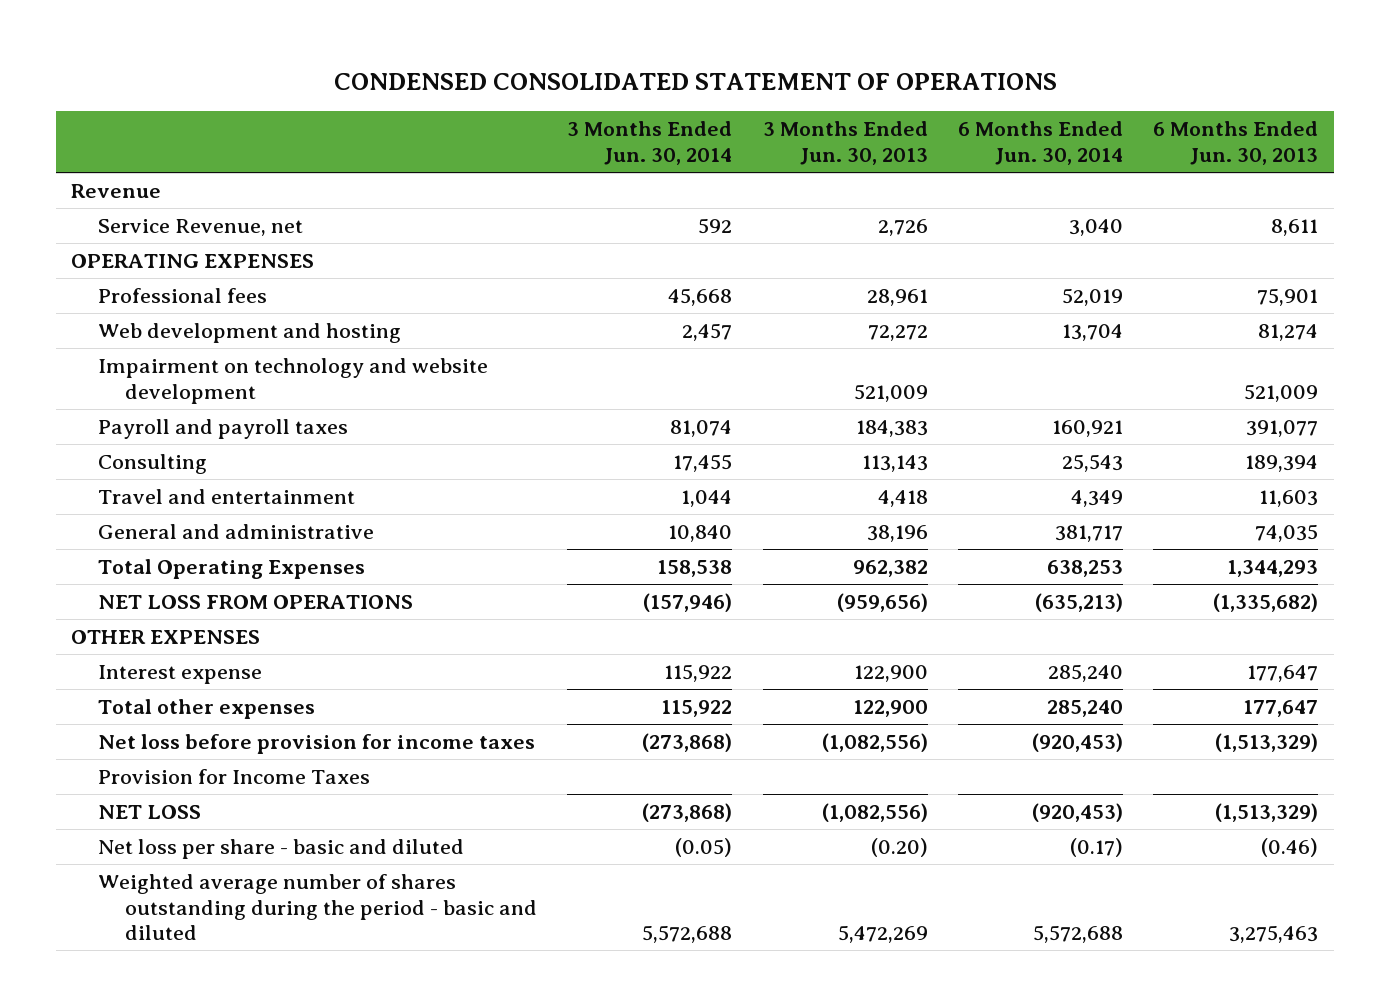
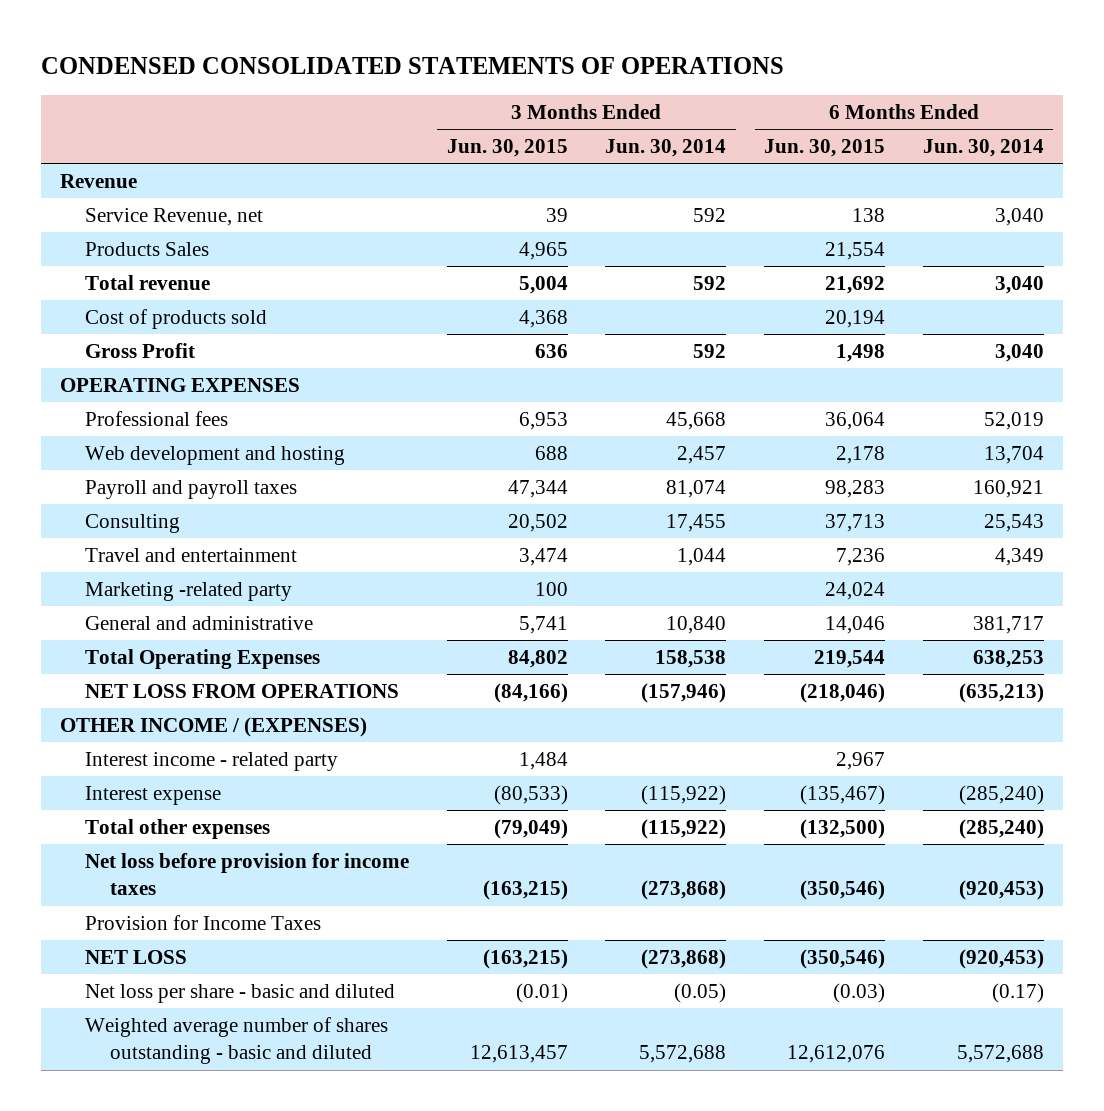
[333,72,1057,90] CONDENSED CONSOLIDATED STATEMENT OF OPERATIONS -> [40,56,784,74] CONDENSED CONSOLIDATED STATEMENTS OF OPERATIONS
[762,121,928,166] 3 Months Ended Jun. 30, 2013 -> none
[1153,121,1319,166] 6 Months Ended Jun. 30, 2013 -> none
none -> [446,139,568,158] Jun. 30, 2015
none -> [764,139,886,158] Jun. 30, 2015
none -> [84,241,209,256] Products Sales
none -> [84,274,210,290] Total revenue
none -> [84,308,267,329] Cost of products sold
none -> [84,342,195,358] Gross Profit
[98,357,489,404] Impairment on technology and website development -> none
none -> [84,581,292,601] Marketing -related party
[71,629,261,644] OTHER EXPENSES -> [59,716,367,737] OTHER INCOME / (EXPENSES)
none -> [84,751,338,771] Interest income - related party
[664,663,733,682] 115,922 -> [641,784,727,805] (115,922)
[1048,663,1124,682] 285,240 -> [958,784,1044,805] (285,240)
[661,699,733,717] 115,922 -> [641,818,727,839] (115,922)
[1047,699,1124,717] 285,240 -> [958,818,1044,839] (285,240)
[98,873,538,941] Weighted average number of shares outstanding during the period - basic and diluted -> [84,1016,388,1065] Weighted average number of shares outstanding - basic and diluted

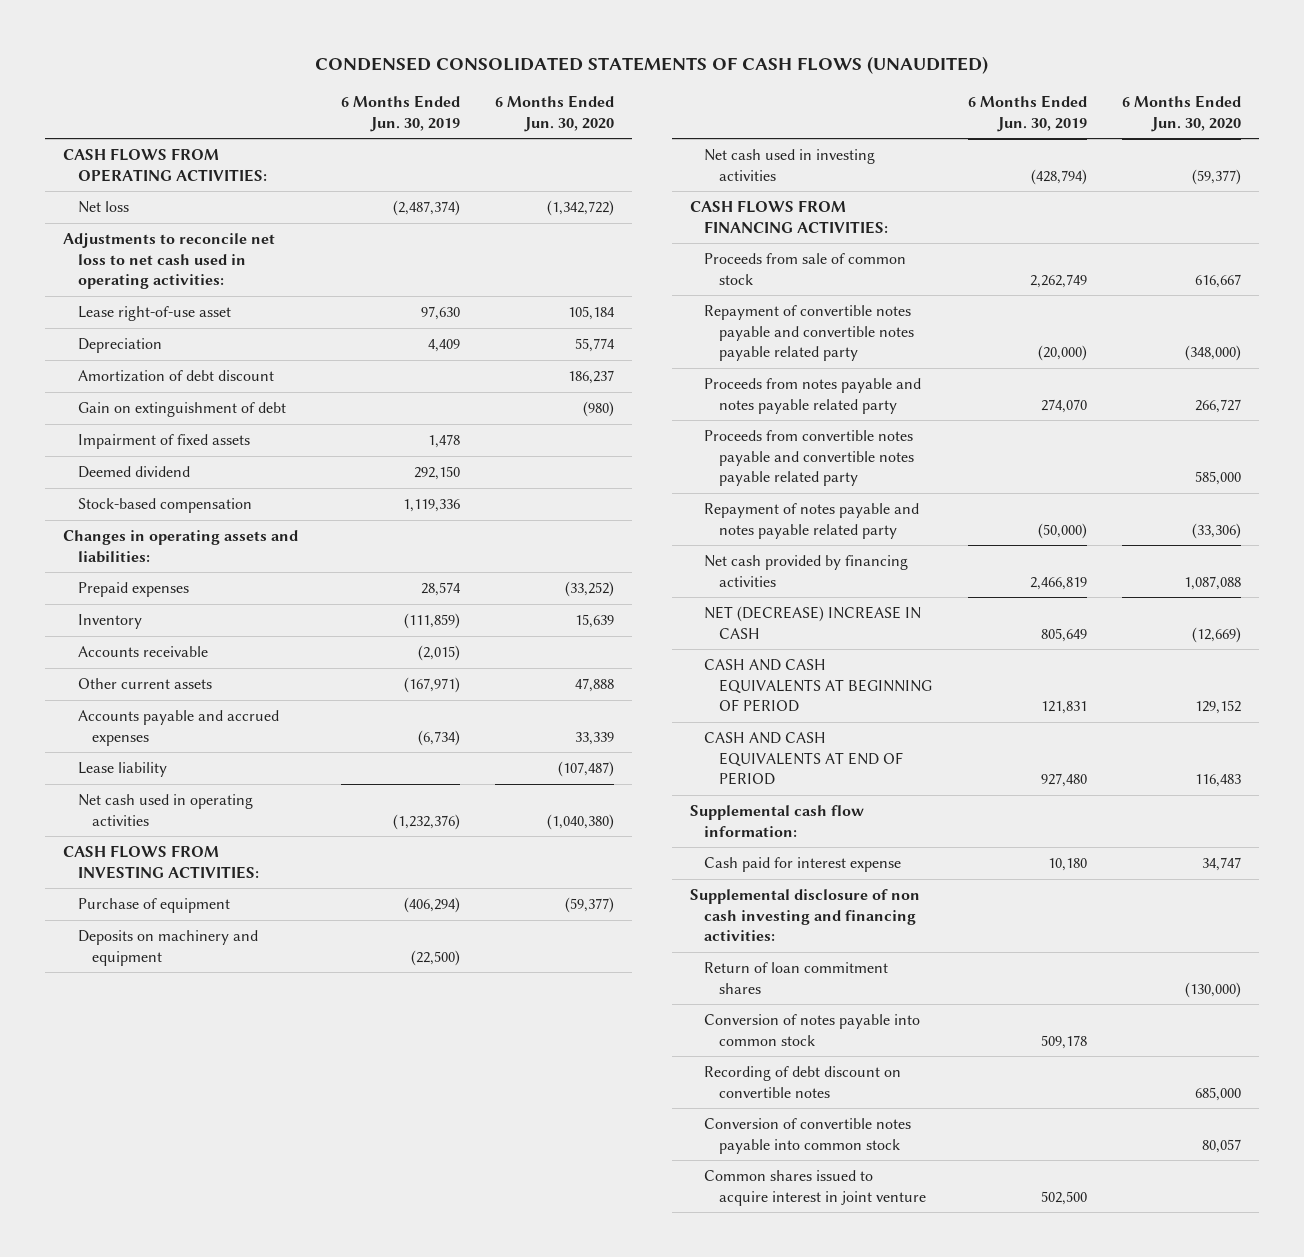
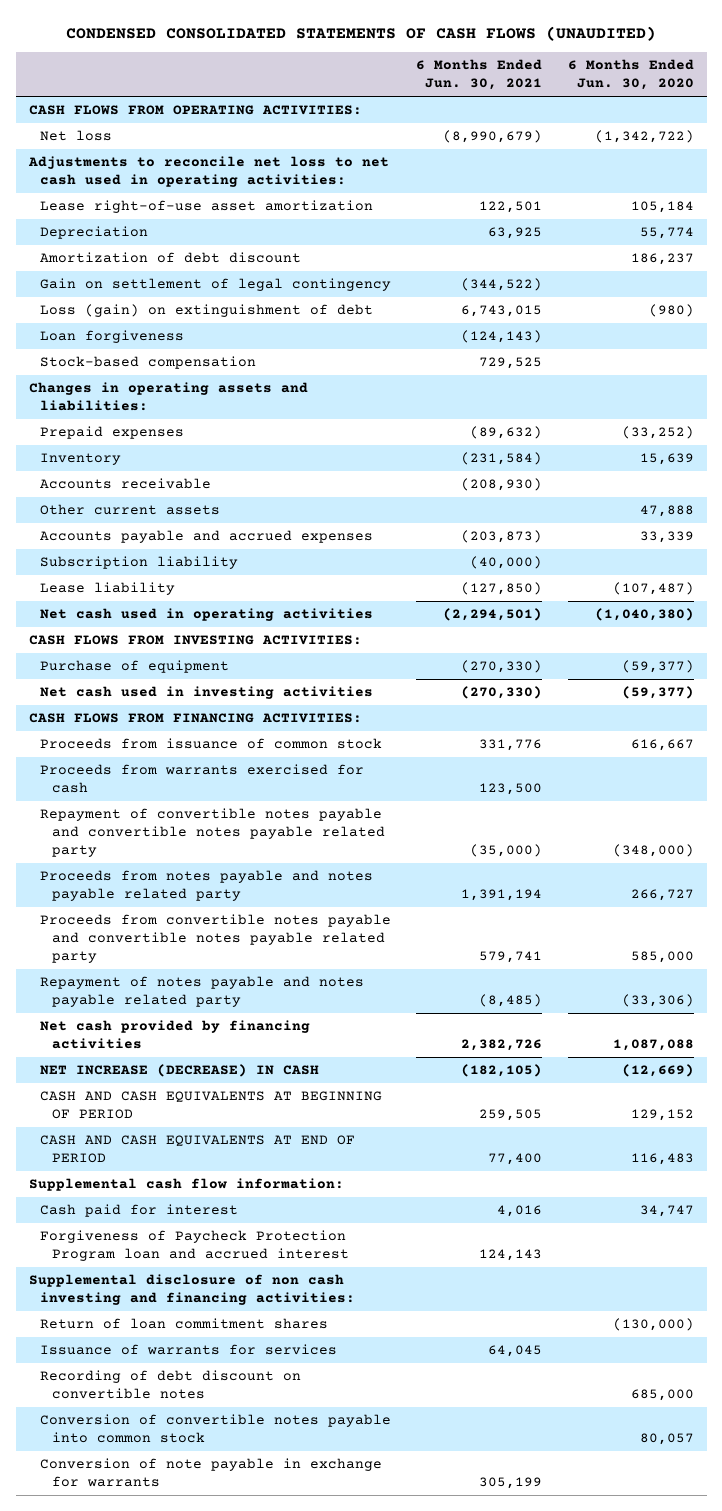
[340,95,460,132] 6 Months Ended Jun. 30, 2019 -> none
none -> [416,59,543,91] 6 Months Ended Jun. 30, 2021
[77,306,231,322] Lease right-of-use asset -> [40,199,374,213] Lease right-of-use asset amortization
[77,434,250,450] Impairment of fixed assets -> none
[77,466,190,479] Deemed dividend -> none
none -> [40,277,392,291] Gain on settlement of legal contingency
[77,402,286,418] Gain on extinguishment of debt -> [40,303,374,317] Loss (gain) on extinguishment of debt
none -> [40,329,185,343] Loan forgiveness
none -> [40,555,239,569] Subscription liability
[77,930,258,966] Deposits on machinery and equipment -> none
[704,253,907,285] Proceeds from sale of common stock -> [40,737,383,749] Proceeds from issuance of common stock
none -> [40,763,365,794] Proceeds from warrants exercised for cash
[704,606,922,639] NET (DECREASE) INCREASE IN CASH -> [40,1063,320,1077] NET INCREASE (DECREASE) IN CASH
[704,857,902,873] Cash paid for interest expense -> [40,1203,239,1217] Cash paid for interest
none -> [40,1229,349,1262] Forgiveness of Paycheck Protection Program loan and accrued interest
[704,1014,921,1046] Conversion of notes payable into common stock -> none
none -> [40,1343,338,1355] Issuance of warrants for services
[704,1170,926,1206] Common shares issued to acquire interest in joint venture -> none
none -> [40,1457,383,1488] Conversion of note payable in exchange for warrants

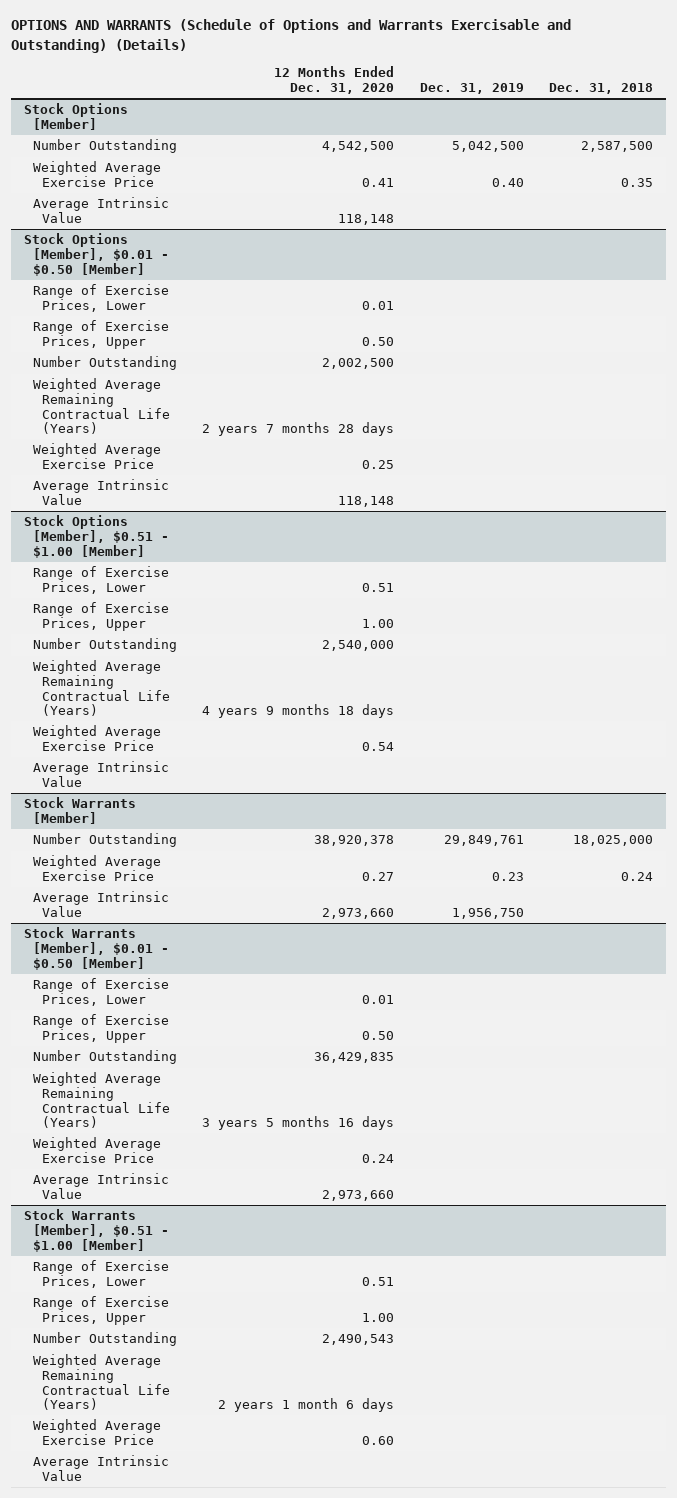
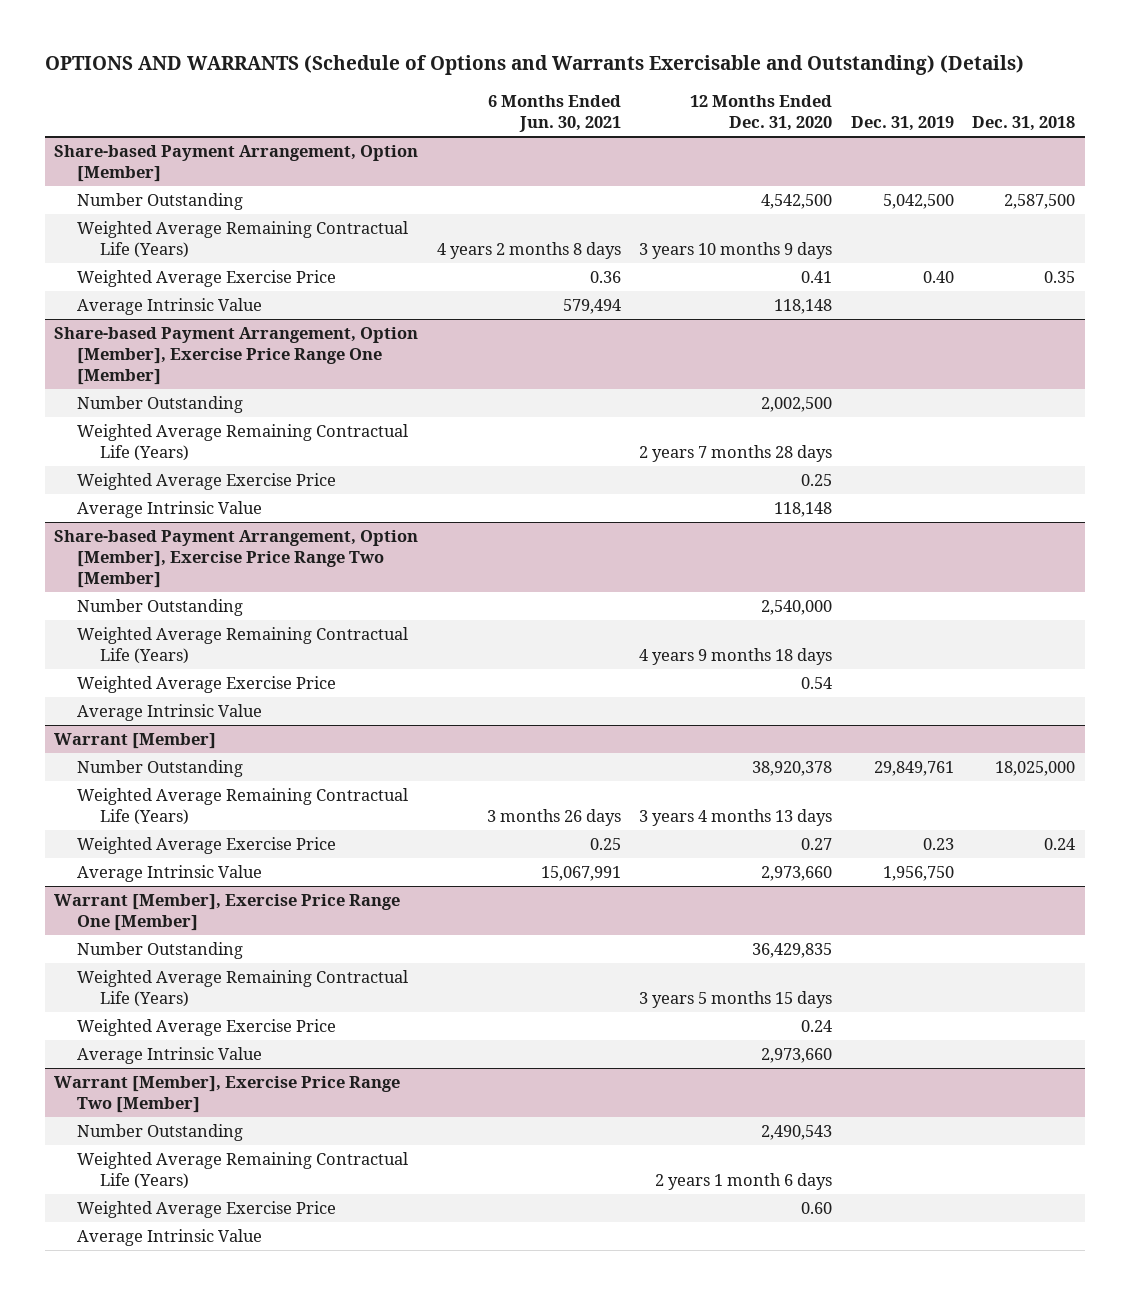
none -> [487,94,621,132] 6 Months Ended Jun. 30, 2021
[24,103,129,130] Stock Options [Member] -> [54,145,419,183] Share-based Payment Arrangement, Option [Member]
none -> [77,221,409,259] Weighted Average Remaining Contractual Life (Years)
[24,233,170,276] Stock Options [Member], $0.01 - $0.50 [Member] -> none
[33,284,170,312] Range of Exercise Prices, Lower -> none
[33,320,170,349] Range of Exercise Prices, Upper -> none
none -> [54,327,419,386] Share-based Payment Arrangement, Option [Member], Exercise Price Range One [Member]
[24,515,170,558] Stock Options [Member], $0.51 - $1.00 [Member] -> none
[33,566,170,594] Range of Exercise Prices, Lower -> none
[33,602,170,631] Range of Exercise Prices, Upper -> none
none -> [54,530,419,589] Share-based Payment Arrangement, Option [Member], Exercise Price Range Two [Member]
[24,797,137,824] Stock Warrants [Member] -> [54,733,217,750] Warrant [Member]
none -> [77,788,409,826] Weighted Average Remaining Contractual Life (Years)
[24,927,170,970] Stock Warrants [Member], $0.01 - $0.50 [Member] -> none
[33,978,170,1006] Range of Exercise Prices, Lower -> none
[33,1014,170,1043] Range of Exercise Prices, Upper -> none
none -> [54,894,401,932] Warrant [Member], Exercise Price Range One [Member]
[202,1116,395,1131] 3 years 5 months 16 days -> [639,991,833,1009] 3 years 5 months 15 days
[24,1209,170,1252] Stock Warrants [Member], $0.51 - $1.00 [Member] -> none
[33,1260,170,1288] Range of Exercise Prices, Lower -> none
[33,1296,170,1325] Range of Exercise Prices, Upper -> none
none -> [54,1076,401,1114] Warrant [Member], Exercise Price Range Two [Member]

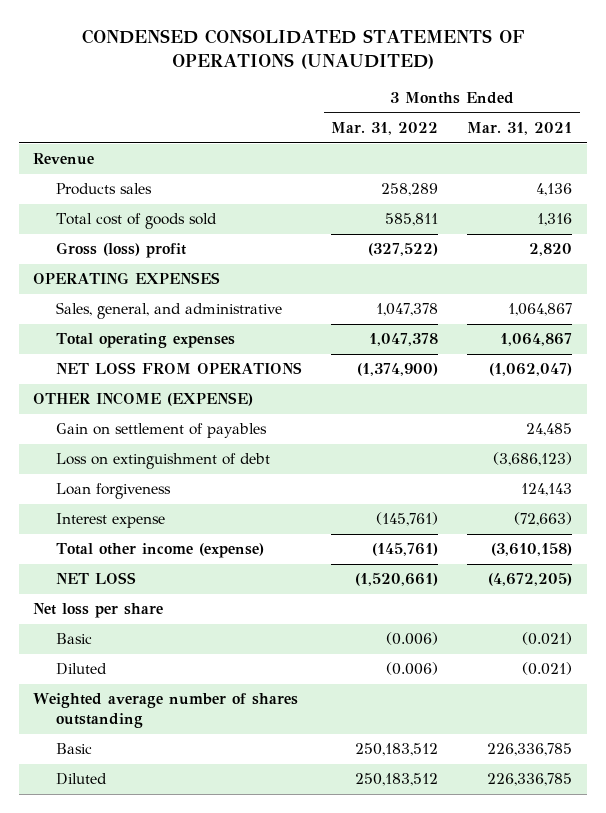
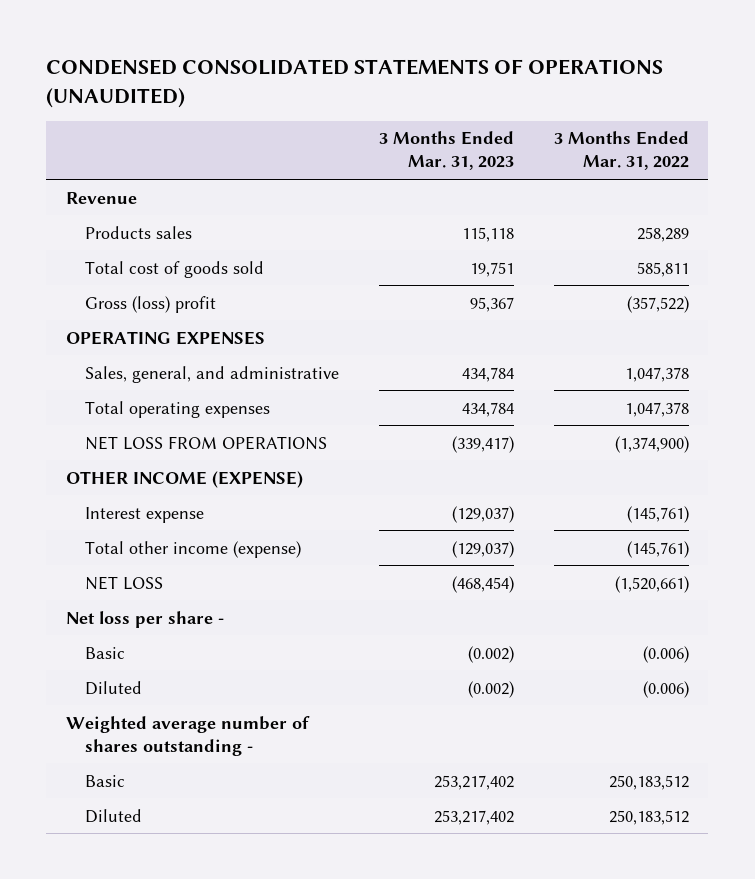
[467,121,573,135] Mar. 31, 2021 -> none
none -> [378,131,514,171] 3 Months Ended Mar. 31, 2023
[368,243,439,257] (327,522) -> [626,295,689,313] (357,522)
[55,423,267,439] Gain on settlement of payables -> none
[55,453,270,470] Loss on extinguishment of debt -> none
[55,483,171,500] Loan forgiveness -> none
[33,603,164,619] Net loss per share -> [65,610,224,628] Net loss per share -
[33,693,299,729] Weighted average number of shares outstanding -> [65,715,310,756] Weighted average number of shares outstanding -

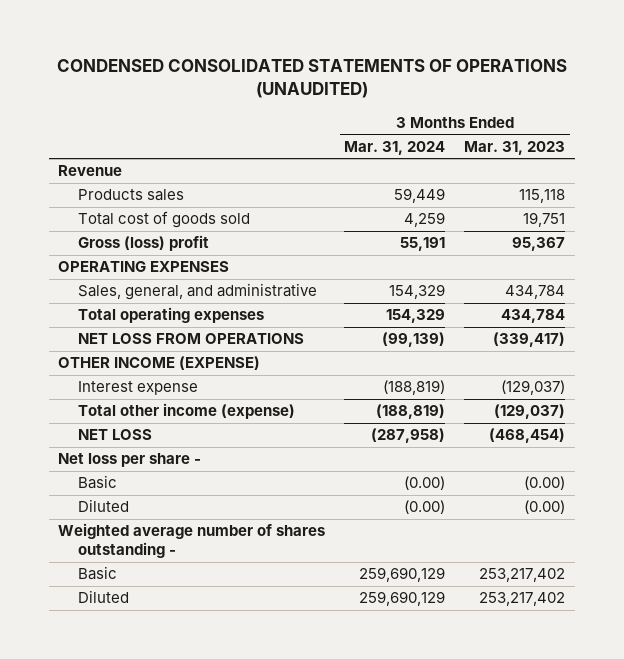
[553,131,689,171] 3 Months Ended Mar. 31, 2022 -> none
none -> [344,140,446,155] Mar. 31, 2024
[467,645,514,663] (0.002) -> [524,476,566,491] (0.00)
[467,680,514,698] (0.002) -> [524,500,566,515] (0.00)

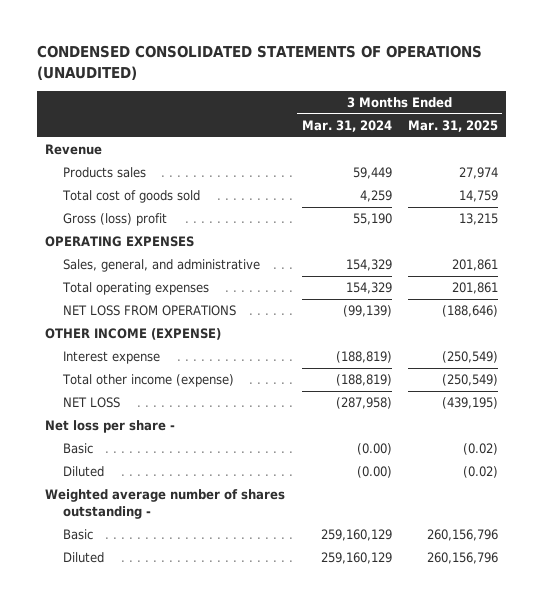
[464,140,566,155] Mar. 31, 2023 -> none
none -> [408,120,499,133] Mar. 31, 2025
[400,237,446,252] 55,191 -> [352,213,392,226] 55,190
[359,567,446,583] 259,690,129 -> [320,529,392,542] 259,160,129
[359,591,446,607] 259,690,129 -> [320,552,392,565] 259,160,129

